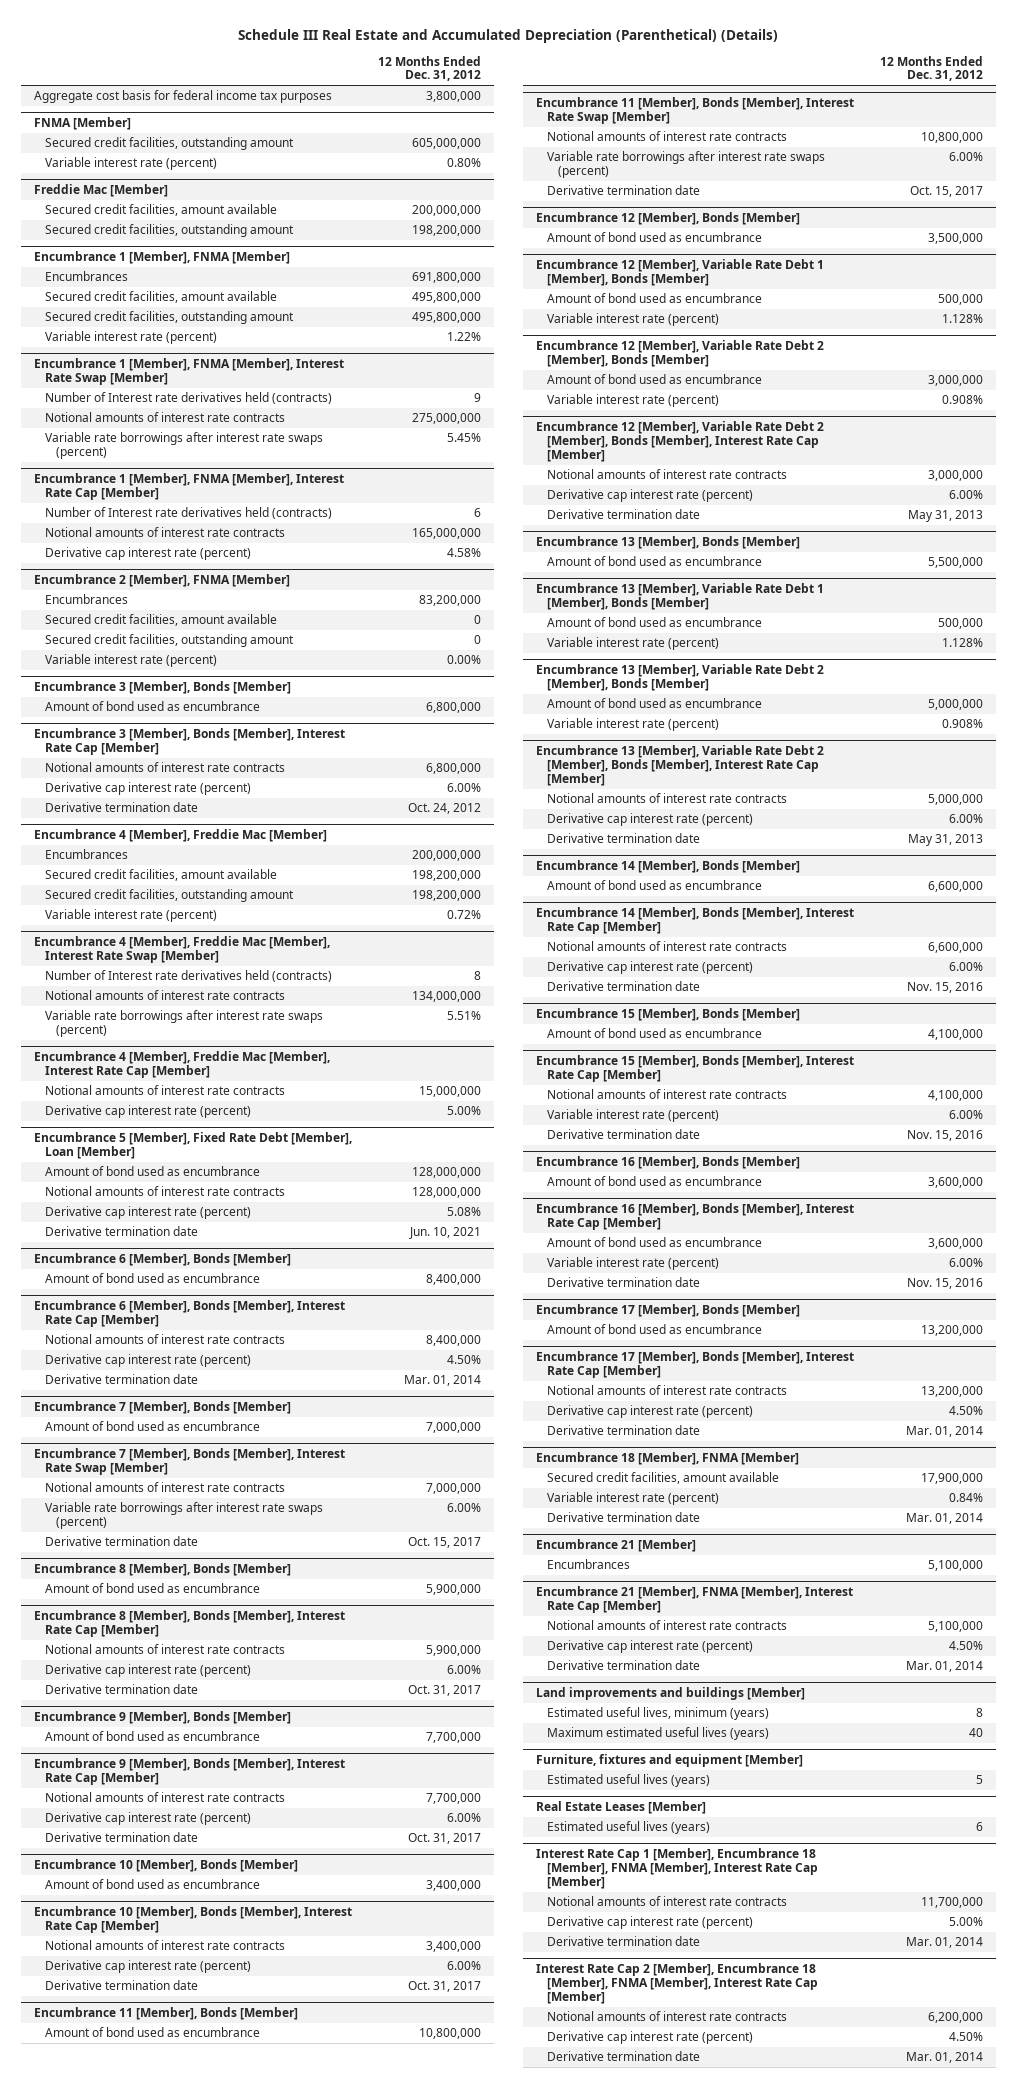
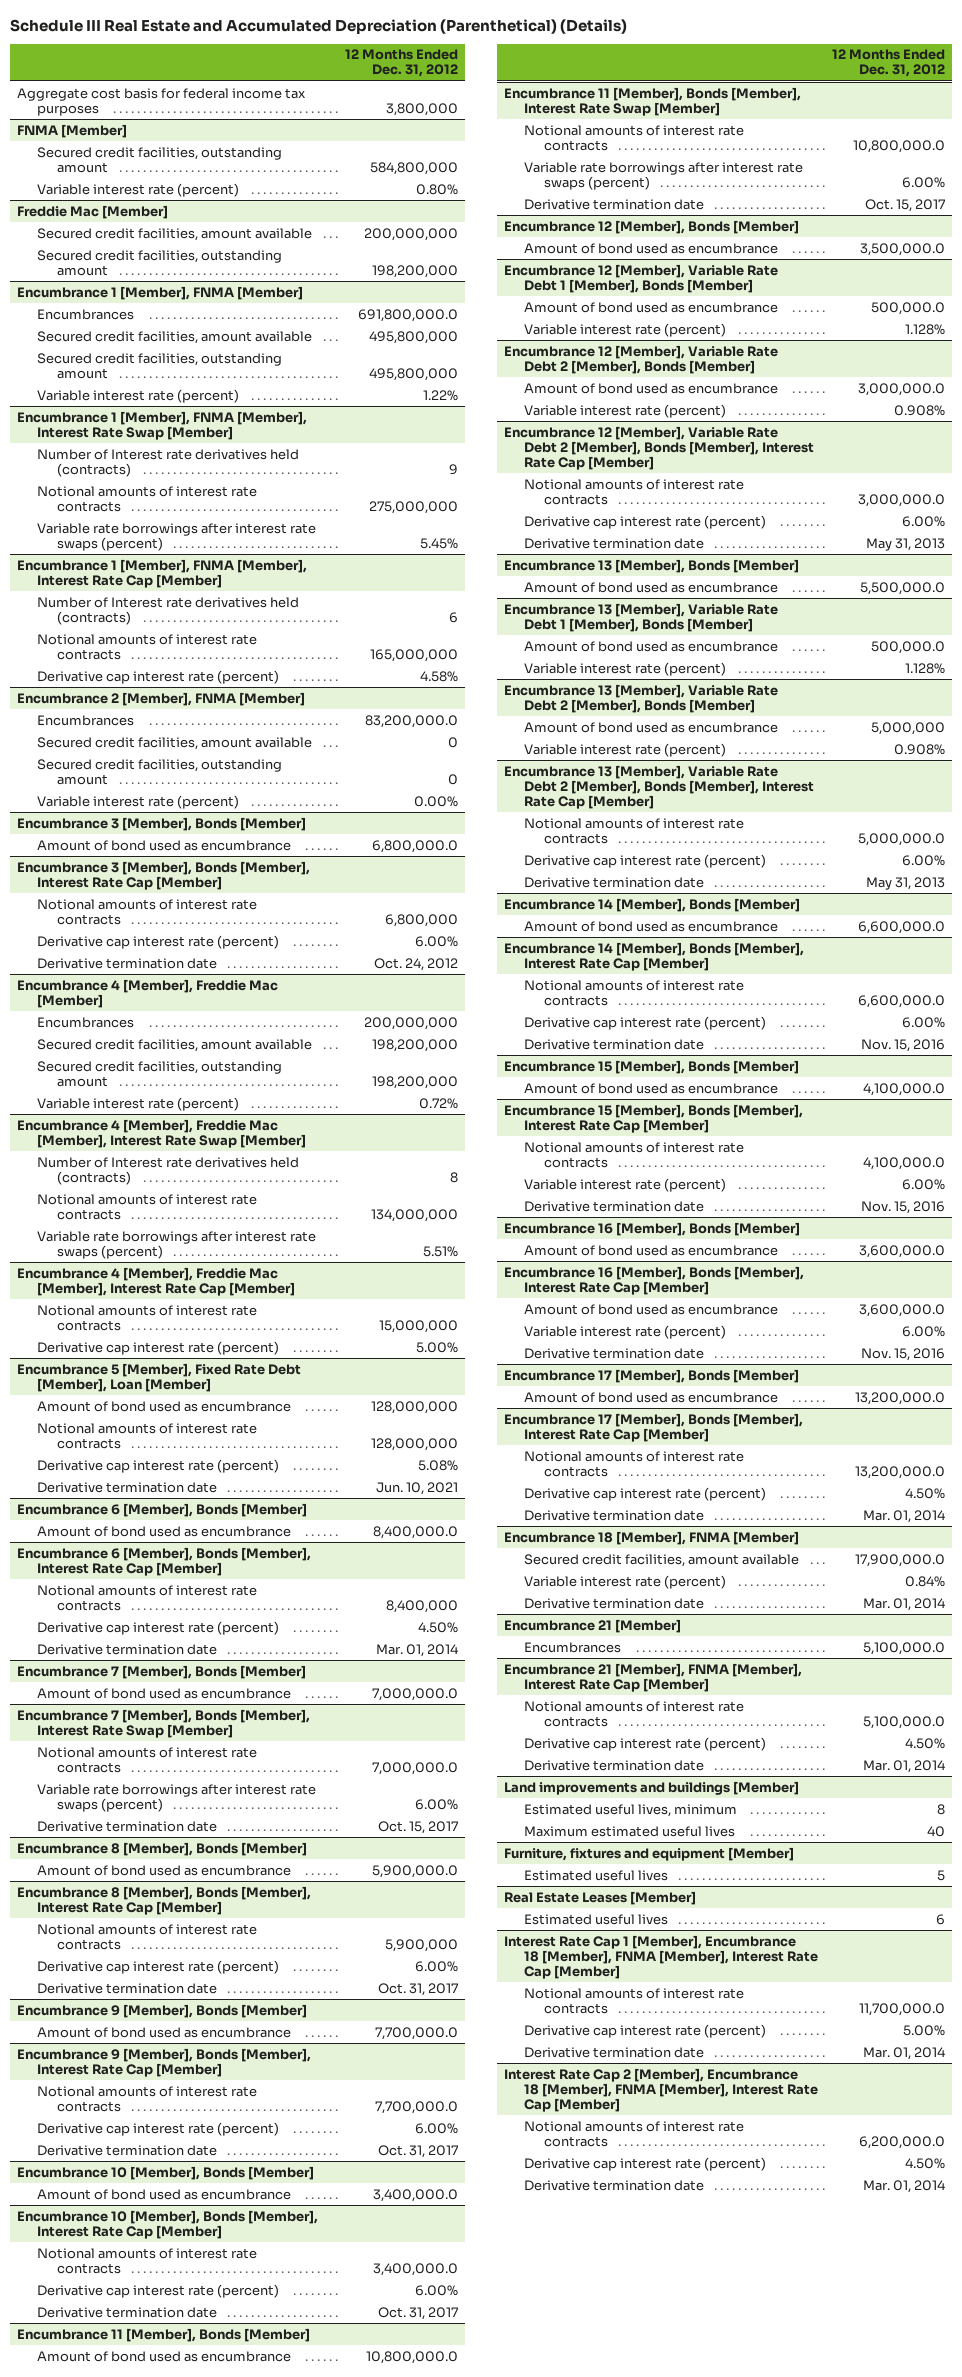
[411,138,481,150] 605,000,000 -> [370,161,459,175] 584,800,000
[411,272,481,284] 691,800,000 -> [358,308,459,322] 691,800,000.0
[418,595,481,607] 83,200,000 -> [365,714,459,728] 83,200,000.0
[425,702,481,714] 6,800,000 -> [372,839,459,853] 6,800,000.0
[425,1274,481,1286] 8,400,000 -> [373,1525,459,1539] 8,400,000.0
[425,1422,481,1434] 7,000,000 -> [372,1687,459,1701] 7,000,000.0
[425,1483,481,1495] 7,000,000 -> [372,1761,459,1775] 7,000,000.0
[425,1584,481,1596] 5,900,000 -> [372,1864,459,1878] 5,900,000.0
[425,1732,481,1744] 7,700,000 -> [375,2026,459,2040] 7,700,000.0
[425,1793,481,1805] 7,700,000 -> [375,2100,459,2114] 7,700,000.0
[425,1880,481,1892] 3,400,000 -> [373,2188,459,2202] 3,400,000.0
[425,1941,481,1953] 3,400,000 -> [373,2262,459,2276] 3,400,000.0
[418,2028,481,2040] 10,800,000 -> [366,2350,459,2364] 10,800,000.0
[920,132,983,144] 10,800,000 -> [852,139,945,153] 10,800,000.0
[927,233,983,245] 3,500,000 -> [859,242,945,256] 3,500,000.0
[937,294,983,306] 500,000 -> [870,301,945,315] 500,000.0
[927,375,983,387] 3,000,000 -> [857,382,945,396] 3,000,000.0
[927,470,983,482] 3,000,000 -> [857,493,945,507] 3,000,000.0
[927,557,983,569] 5,500,000 -> [859,581,945,595] 5,500,000.0
[937,618,983,630] 500,000 -> [870,640,945,654] 500,000.0
[927,794,983,806] 5,000,000 -> [857,832,945,846] 5,000,000.0
[927,881,983,893] 6,600,000 -> [857,920,945,934] 6,600,000.0
[927,942,983,954] 6,600,000 -> [857,994,945,1008] 6,600,000.0
[927,1029,983,1041] 4,100,000 -> [862,1082,945,1096] 4,100,000.0
[927,1090,983,1102] 4,100,000 -> [862,1156,945,1170] 4,100,000.0
[927,1177,983,1189] 3,600,000 -> [858,1244,945,1258] 3,600,000.0
[927,1238,983,1250] 3,600,000 -> [858,1303,945,1317] 3,600,000.0
[920,1325,983,1337] 13,200,000 -> [854,1391,945,1405] 13,200,000.0
[920,1386,983,1398] 13,200,000 -> [854,1465,945,1479] 13,200,000.0
[920,1473,983,1485] 17,900,000 -> [854,1553,945,1567] 17,900,000.0
[927,1560,983,1572] 5,100,000 -> [862,1641,945,1655] 5,100,000.0
[927,1621,983,1633] 5,100,000 -> [862,1715,945,1729] 5,100,000.0
[547,1707,770,1721] Estimated useful lives, minimum (years) -> [524,1803,738,1817] Estimated useful lives, minimum
[547,1727,770,1741] Maximum estimated useful lives (years) -> [524,1825,736,1837] Maximum estimated useful lives
[547,1774,711,1788] Estimated useful lives (years) -> [524,1869,669,1881] Estimated useful lives
[547,1821,711,1835] Estimated useful lives (years) -> [524,1913,669,1925] Estimated useful lives
[920,1897,983,1909] 11,700,000 -> [858,2002,945,2016] 11,700,000.0
[927,2012,983,2024] 6,200,000 -> [858,2135,945,2149] 6,200,000.0

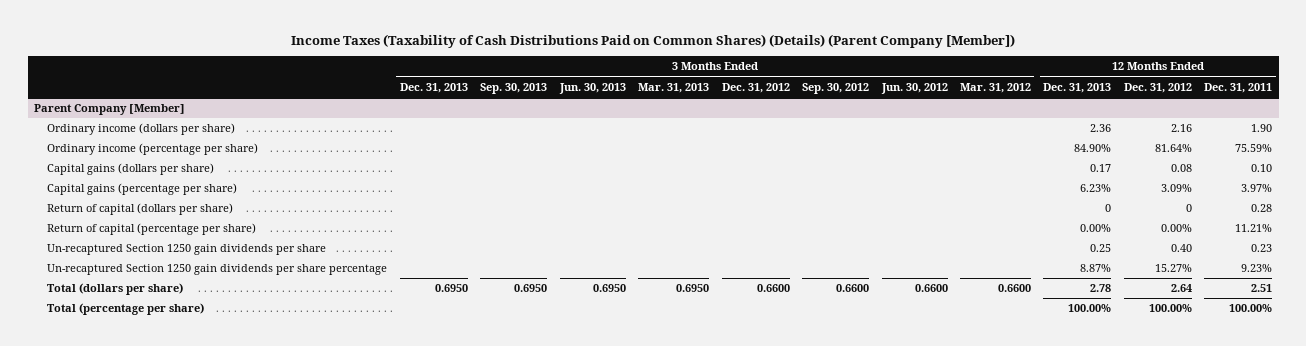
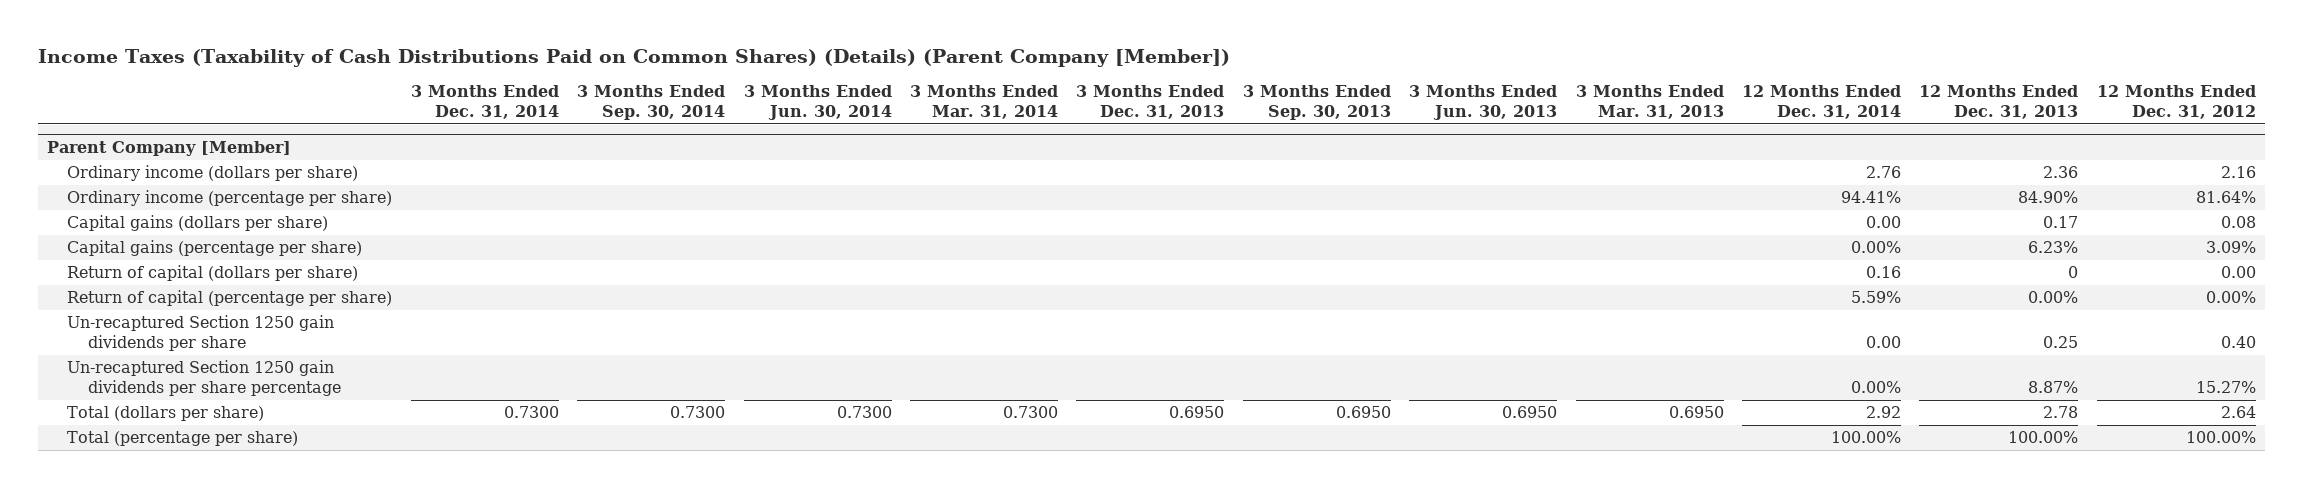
[721,82,790,93] Dec. 31, 2012 -> none
[802,82,870,94] Sep. 30, 2012 -> none
[880,82,948,94] Jun. 30, 2012 -> none
[959,82,1031,93] Mar. 31, 2012 -> none
[1204,82,1273,93] Dec. 31, 2011 -> none
none -> [410,85,559,120] 3 Months Ended Dec. 31, 2014
none -> [577,85,726,121] 3 Months Ended Sep. 30, 2014
none -> [743,85,892,121] 3 Months Ended Jun. 30, 2014
none -> [909,85,1058,120] 3 Months Ended Mar. 31, 2014
none -> [1741,85,1901,120] 12 Months Ended Dec. 31, 2014
[1185,204,1192,213] 0 -> [2220,266,2256,279] 0.00

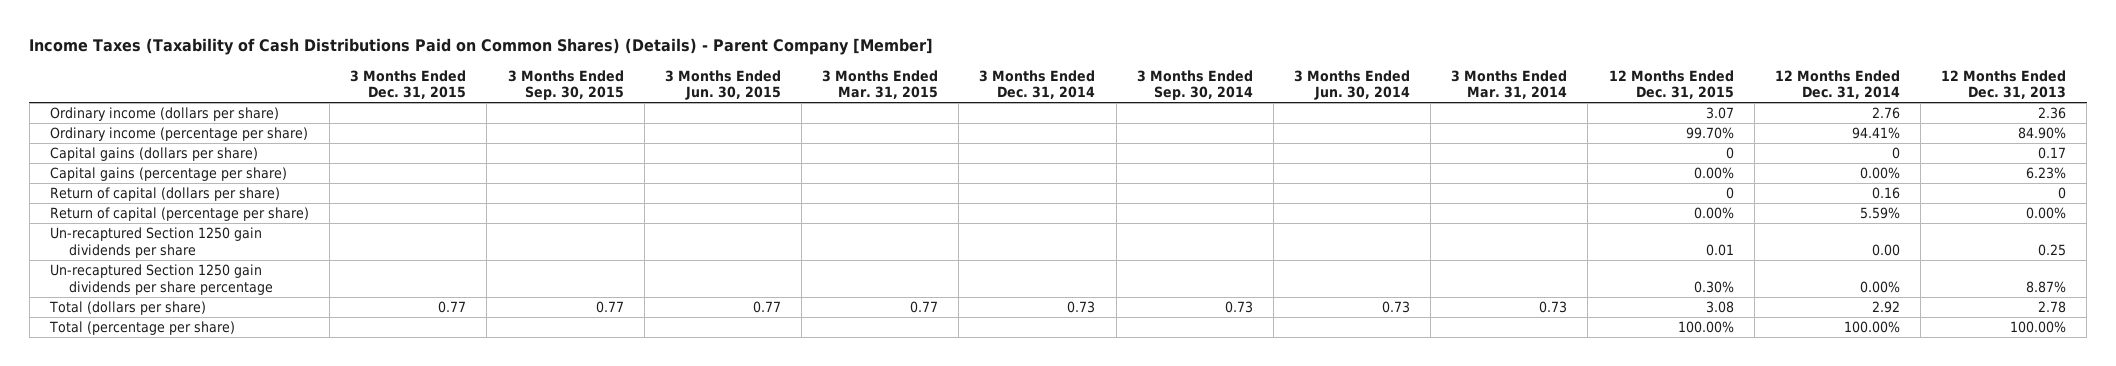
[37,48,1230,67] Income Taxes (Taxability of Cash Distributions Paid on Common Shares) (Details) (Parent Company [Member]) -> [29,38,934,56] Income Taxes (Taxability of Cash Distributions Paid on Common Shares) (Details) - Parent Company [Member]
[1076,85,1225,120] 3 Months Ended Dec. 31, 2013 -> none
[1242,85,1391,121] 3 Months Ended Sep. 30, 2013 -> none
[1409,85,1558,121] 3 Months Ended Jun. 30, 2013 -> none
[1575,85,1724,120] 3 Months Ended Mar. 31, 2013 -> none
[2096,85,2256,120] 12 Months Ended Dec. 31, 2012 -> none
none -> [350,69,467,100] 3 Months Ended Dec. 31, 2015
none -> [507,69,624,101] 3 Months Ended Sep. 30, 2015
none -> [664,69,781,101] 3 Months Ended Jun. 30, 2015
none -> [822,69,939,100] 3 Months Ended Mar. 31, 2015
none -> [1608,69,1734,100] 12 Months Ended Dec. 31, 2015
[47,141,292,157] Parent Company [Member] -> none
[1865,216,1901,229] 0.00 -> [1891,147,1900,160] 0
[503,406,559,419] 0.7300 -> [1067,301,1096,314] 0.73
[670,406,726,419] 0.7300 -> [1224,301,1253,314] 0.73
[836,406,892,419] 0.7300 -> [1381,301,1410,314] 0.73
[1002,406,1058,419] 0.7300 -> [1539,301,1568,314] 0.73

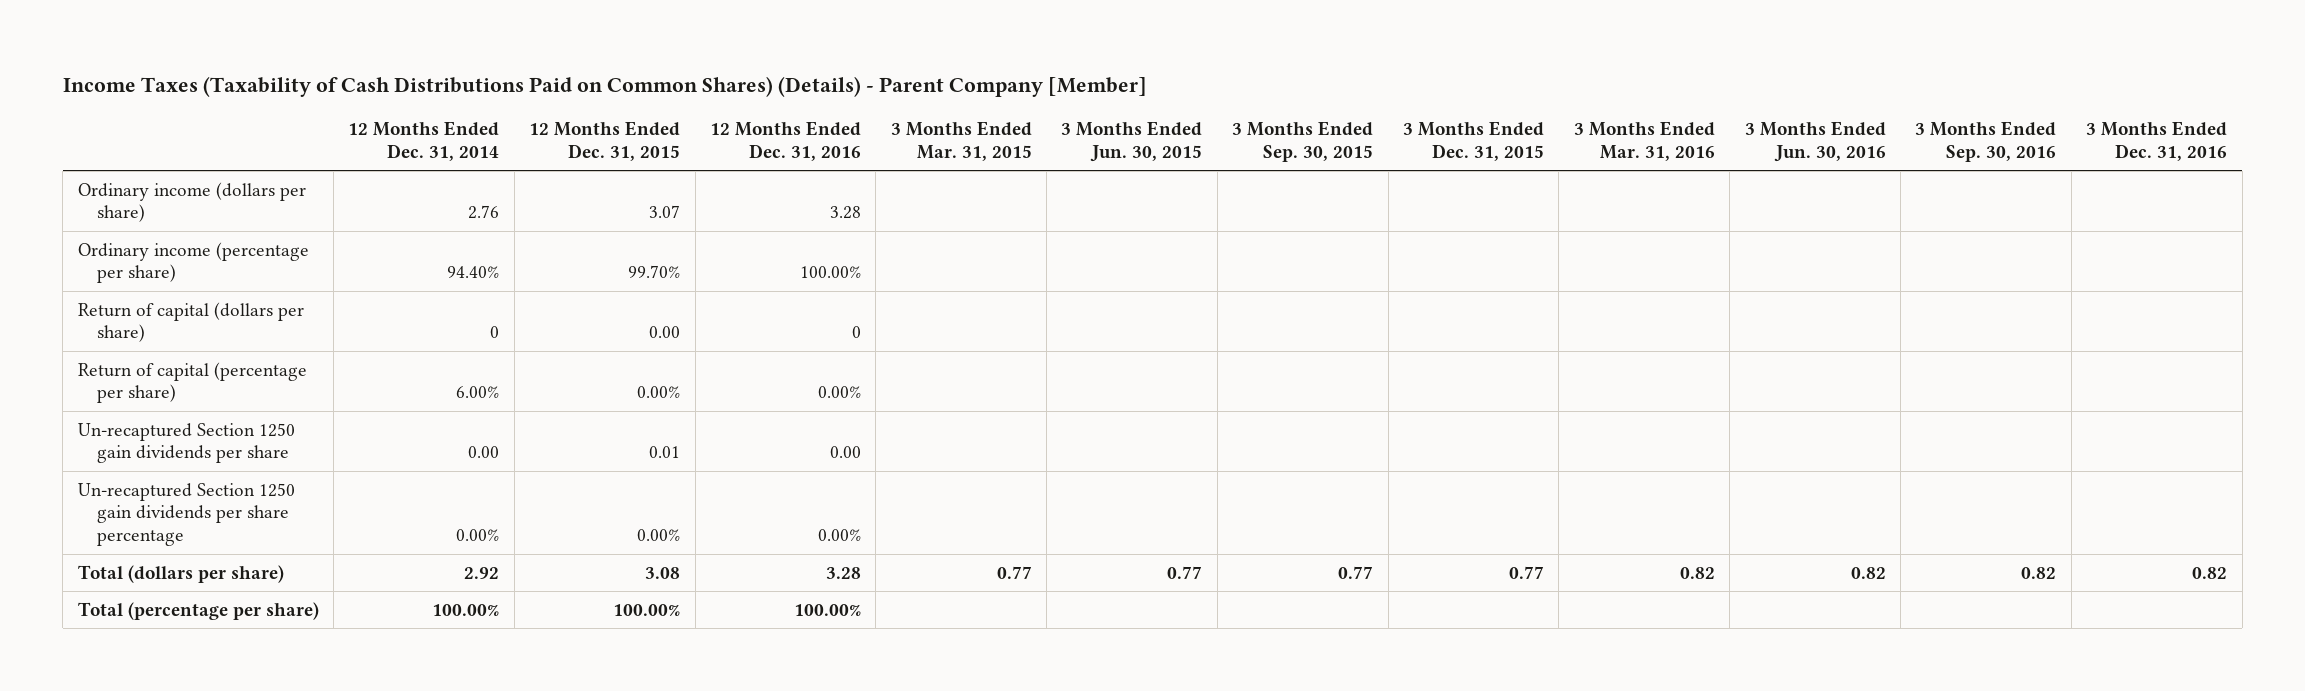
[979,69,1096,100] 3 Months Ended Dec. 31, 2014 -> none
[1136,69,1253,101] 3 Months Ended Sep. 30, 2014 -> none
[1293,69,1410,101] 3 Months Ended Jun. 30, 2014 -> none
[1451,69,1568,100] 3 Months Ended Mar. 31, 2014 -> none
[1941,69,2067,100] 12 Months Ended Dec. 31, 2013 -> none
none -> [709,121,861,162] 12 Months Ended Dec. 31, 2016
none -> [1573,121,1715,162] 3 Months Ended Mar. 31, 2016
none -> [1744,121,1886,163] 3 Months Ended Jun. 30, 2016
none -> [1915,121,2057,163] 3 Months Ended Sep. 30, 2016
none -> [2086,121,2228,162] 3 Months Ended Dec. 31, 2016
[50,147,259,162] Capital gains (dollars per share) -> none
[50,167,288,182] Capital gains (percentage per share) -> none
[1851,127,1900,140] 94.41% -> [447,266,500,279] 94.40%
[1725,187,1734,200] 0 -> [649,326,681,339] 0.00
[1871,187,1900,200] 0.16 -> [490,326,500,339] 0
[1859,207,1900,220] 5.59% -> [456,386,500,399] 6.00%
[1693,280,1734,293] 0.30% -> [637,529,681,542] 0.00%

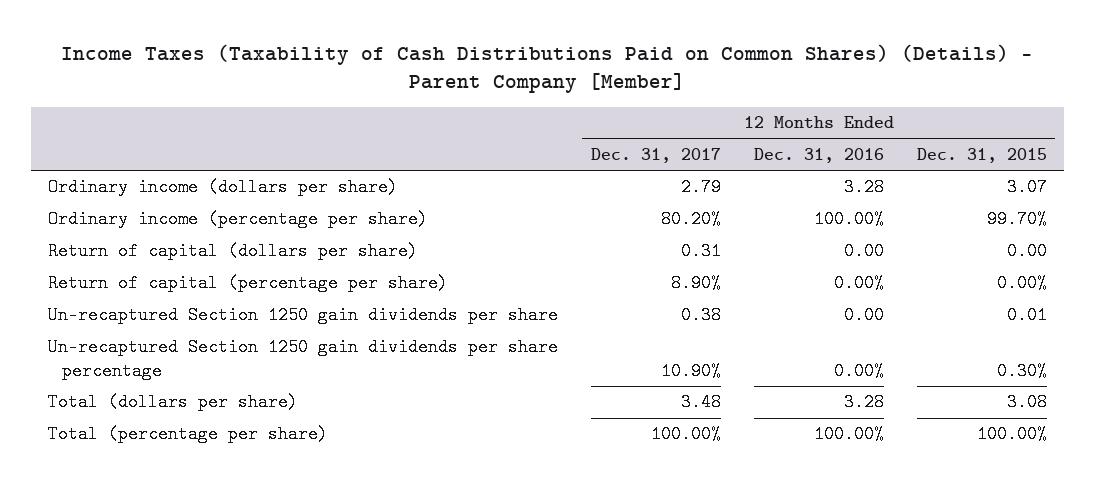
[348,121,500,162] 12 Months Ended Dec. 31, 2014 -> none
[890,121,1032,162] 3 Months Ended Mar. 31, 2015 -> none
[1061,121,1203,163] 3 Months Ended Jun. 30, 2015 -> none
[1232,121,1374,163] 3 Months Ended Sep. 30, 2015 -> none
[1403,121,1545,162] 3 Months Ended Dec. 31, 2015 -> none
[1573,121,1715,162] 3 Months Ended Mar. 31, 2016 -> none
[1744,121,1886,163] 3 Months Ended Jun. 30, 2016 -> none
[1915,121,2057,163] 3 Months Ended Sep. 30, 2016 -> none
[2086,121,2228,162] 3 Months Ended Dec. 31, 2016 -> none
none -> [590,148,721,164] Dec. 31, 2017
[851,326,861,339] 0 -> [843,242,884,261] 0.00
[637,529,681,542] 0.00% -> [996,362,1047,381] 0.30%

